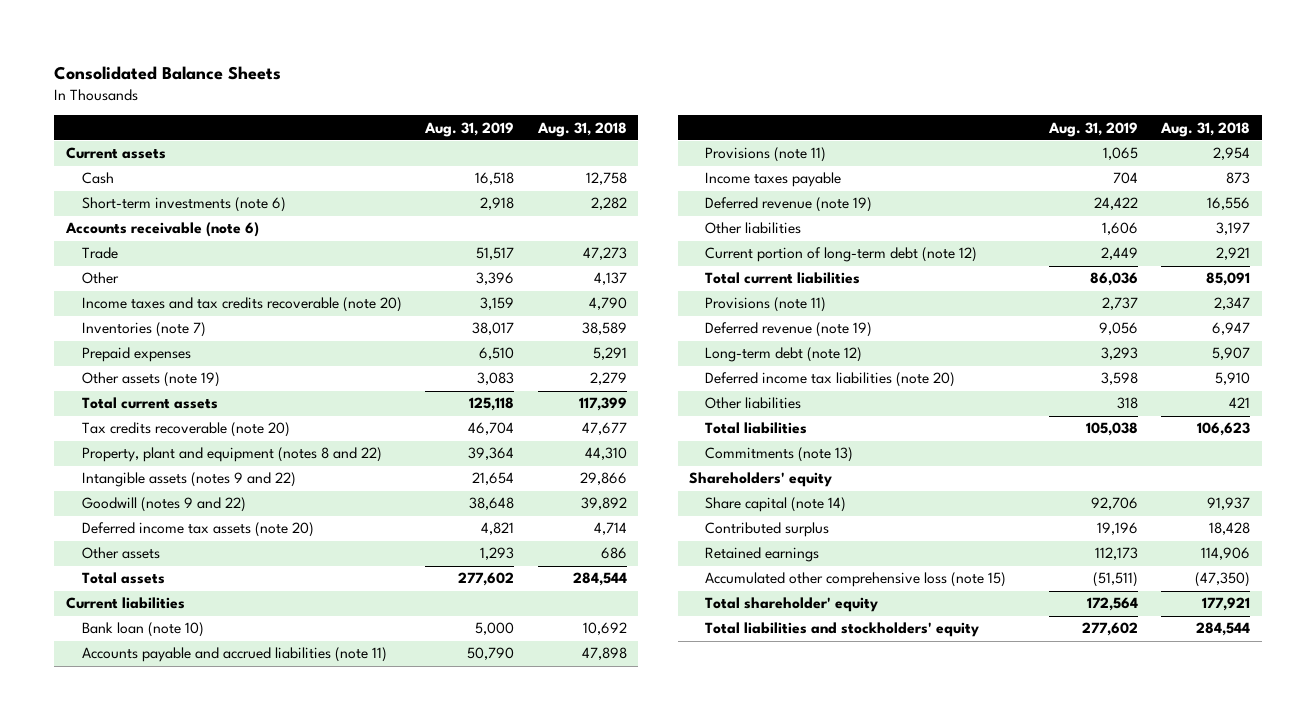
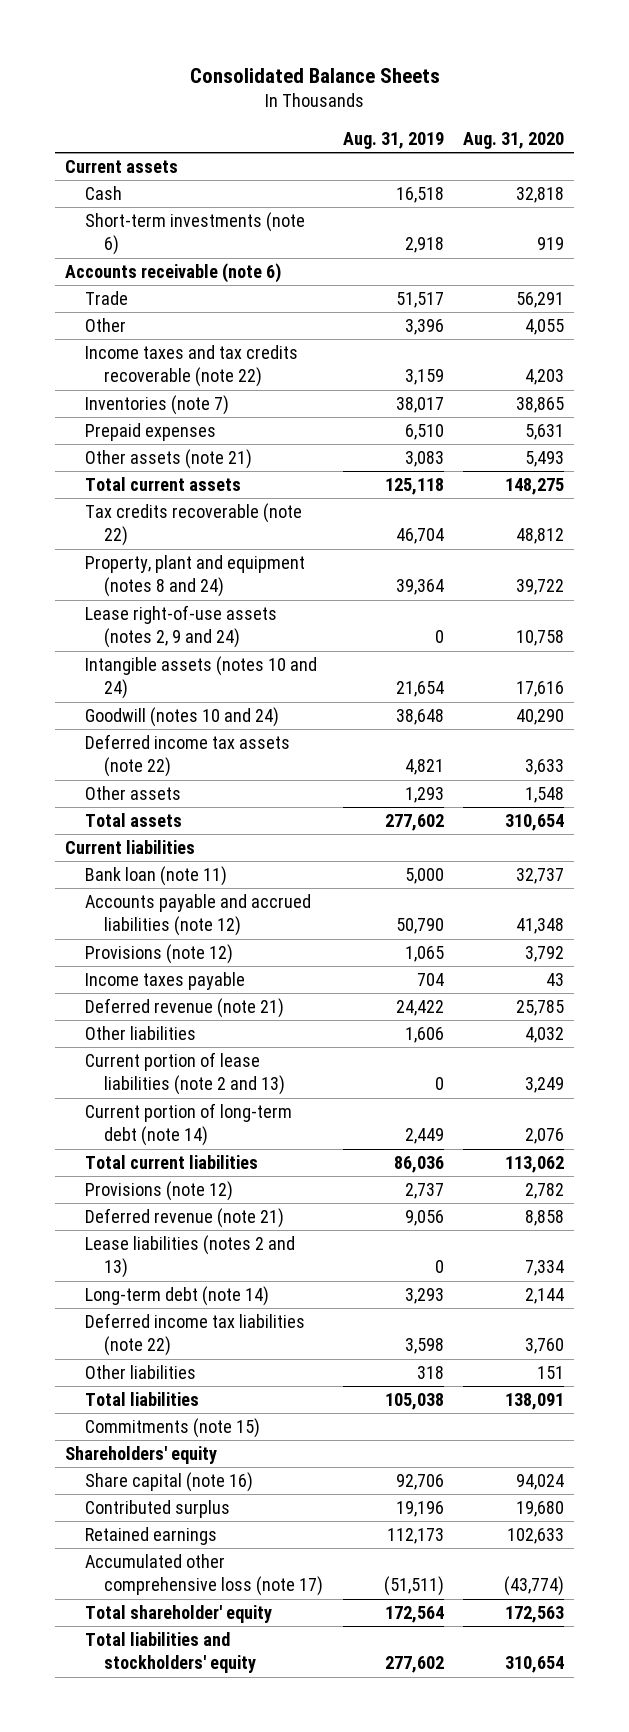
[536,121,627,137] Aug. 31, 2018 -> none
none -> [463,131,565,149] Aug. 31, 2020
[81,297,402,313] Income taxes and tax credits recoverable (note 20) -> [84,345,298,388] Income taxes and tax credits recoverable (note 22)
[81,372,220,388] Other assets (note 19) -> [84,449,252,470] Other assets (note 21)
[81,422,290,438] Tax credits recoverable (note 20) -> [84,503,302,547] Tax credits recoverable (note 22)
[81,447,382,463] Property, plant and equipment (notes 8 and 22) -> [84,555,305,598] Property, plant and equipment (notes 8 and 24)
none -> [84,605,277,649] Lease right-of-use assets (notes 2, 9 and 24)
[81,472,296,488] Intangible assets (notes 9 and 22) -> [84,656,317,700] Intangible assets (notes 10 and 24)
[81,497,246,513] Goodwill (notes 9 and 22) -> [84,707,279,728] Goodwill (notes 10 and 24)
[81,522,314,538] Deferred income tax assets (note 20) -> [84,734,290,778] Deferred income tax assets (note 22)
[81,622,204,638] Bank loan (note 10) -> [84,866,227,887] Bank loan (note 11)
[81,647,387,663] Accounts payable and accrued liabilities (note 11) -> [84,894,311,937] Accounts payable and accrued liabilities (note 12)
[705,147,827,163] Provisions (note 11) -> [84,944,233,965] Provisions (note 12)
[705,197,873,213] Deferred revenue (note 19) -> [84,998,284,1019] Deferred revenue (note 21)
none -> [84,1052,285,1096] Current portion of lease liabilities (note 2 and 13)
[705,247,978,263] Current portion of long-term debt (note 12) -> [84,1103,292,1147] Current portion of long-term debt (note 14)
[705,297,827,313] Provisions (note 11) -> [84,1181,233,1202] Provisions (note 12)
[705,322,873,338] Deferred revenue (note 19) -> [84,1208,284,1229] Deferred revenue (note 21)
none -> [84,1235,295,1279] Lease liabilities (notes 2 and 13)
[705,347,863,363] Long-term debt (note 12) -> [84,1286,269,1307] Long-term debt (note 14)
[705,372,956,388] Deferred income tax liabilities (note 20) -> [84,1313,305,1357] Deferred income tax liabilities (note 22)
[705,447,854,463] Commitments (note 13) -> [84,1418,260,1439] Commitments (note 15)
[705,497,847,513] Share capital (note 14) -> [84,1472,253,1493] Share capital (note 16)
[705,572,1007,588] Accumulated other comprehensive loss (note 15) -> [84,1554,323,1597] Accumulated other comprehensive loss (note 17)

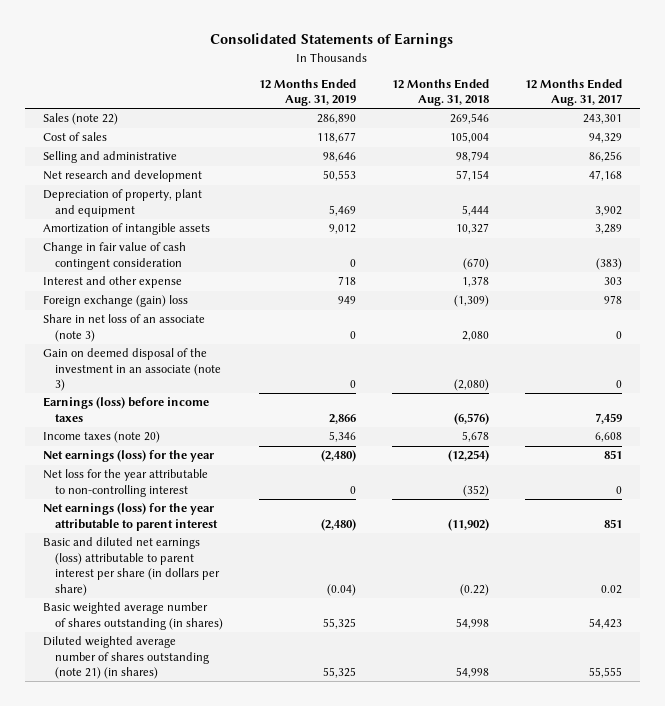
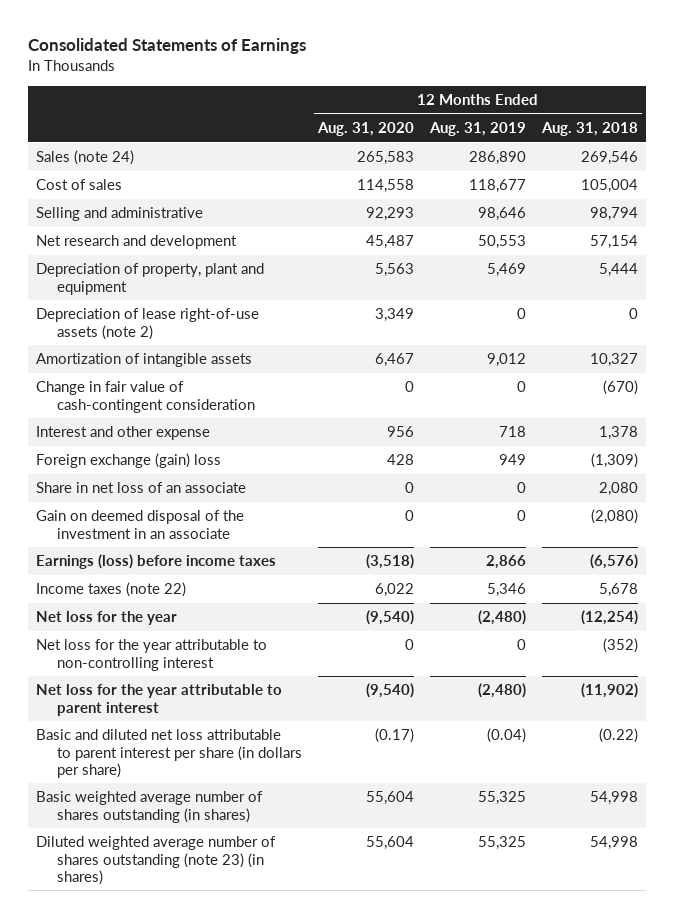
[524,78,622,106] 12 Months Ended Aug. 31, 2017 -> none
none -> [316,122,414,137] Aug. 31, 2020
[42,113,118,126] Sales (note 22) -> [35,150,134,166] Sales (note 24)
none -> [35,308,259,340] Depreciation of lease right-of-use assets (note 2)
[42,242,186,270] Change in fair value of cash contingent consideration -> [35,381,255,413] Change in fair value of cash-contingent consideration
[42,314,205,342] Share in net loss of an associate (note 3) -> [35,482,246,494] Share in net loss of an associate
[42,348,222,392] Gain on deemed disposal of the investment in an associate (note 3) -> [35,510,244,539] Gain on deemed disposal of the investment in an associate
[42,431,160,444] Income taxes (note 20) -> [35,582,186,598] Income taxes (note 22)
[42,450,214,463] Net earnings (loss) for the year -> [35,611,177,626] Net loss for the year
[42,503,219,531] Net earnings (loss) for the year attributable to parent interest -> [35,684,282,716] Net loss for the year attributable to parent interest
[42,537,221,596] Basic and diluted net earnings (loss) attributable to parent interest per share (in dollars per share) -> [35,729,302,778] Basic and diluted net loss attributable to parent interest per share (in dollars per share)
[42,636,210,680] Diluted weighted average number of shares outstanding (note 21) (in shares) -> [35,836,276,885] Diluted weighted average number of shares outstanding (note 23) (in shares)

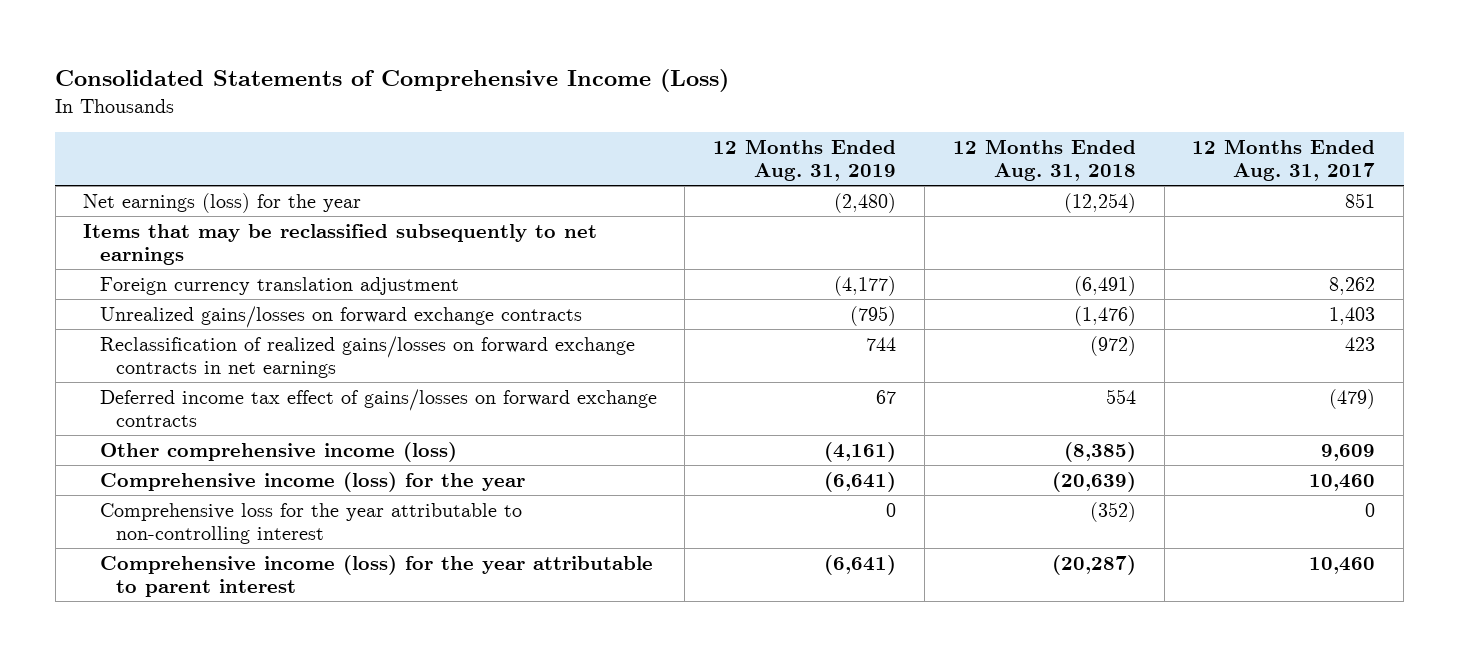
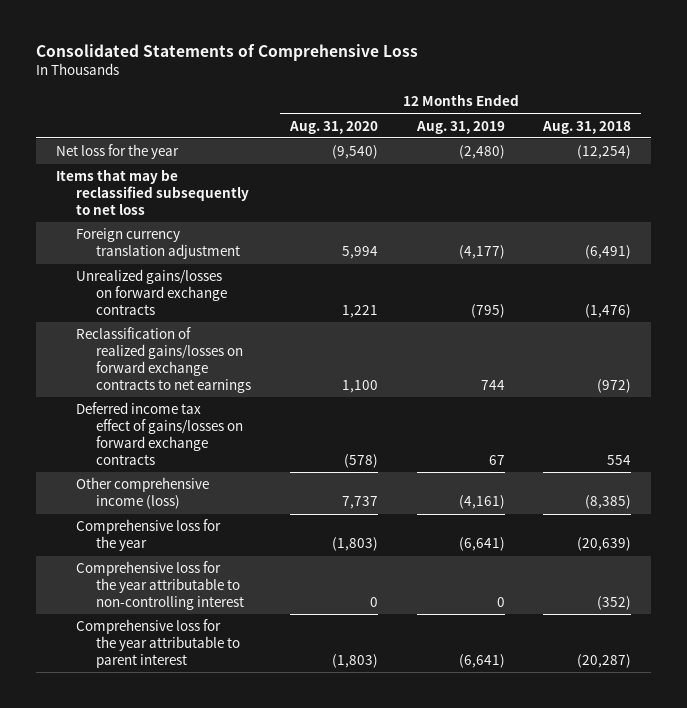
[55,68,730,92] Consolidated Statements of Comprehensive Income (Loss) -> [36,44,419,62] Consolidated Statements of Comprehensive Loss
[1192,139,1376,182] 12 Months Ended Aug. 31, 2017 -> none
none -> [288,120,378,134] Aug. 31, 2020
[83,192,362,213] Net earnings (loss) for the year -> [55,144,179,160] Net loss for the year
[83,223,598,265] Items that may be reclassified subsequently to net earnings -> [55,169,249,215] Items that may be reclassified subsequently to net loss
[99,335,635,378] Reclassification of realized gains/losses on forward exchange contracts in net earnings -> [75,327,252,393] Reclassification of realized gains/losses on forward exchange contracts to net earnings
[99,471,525,492] Comprehensive income (loss) for the year -> [75,519,221,552] Comprehensive loss for the year
[99,554,653,597] Comprehensive income (loss) for the year attributable to parent interest -> [75,619,241,668] Comprehensive loss for the year attributable to parent interest

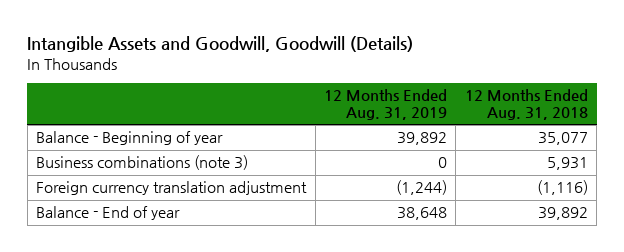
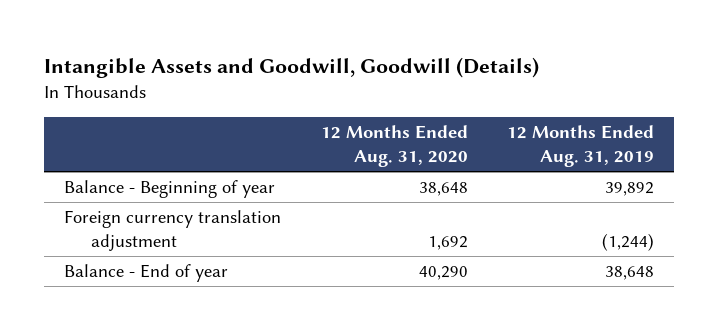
[464,89,588,120] 12 Months Ended Aug. 31, 2018 -> none
none -> [320,124,468,168] 12 Months Ended Aug. 31, 2020
[36,155,249,171] Business combinations (note 3) -> none

